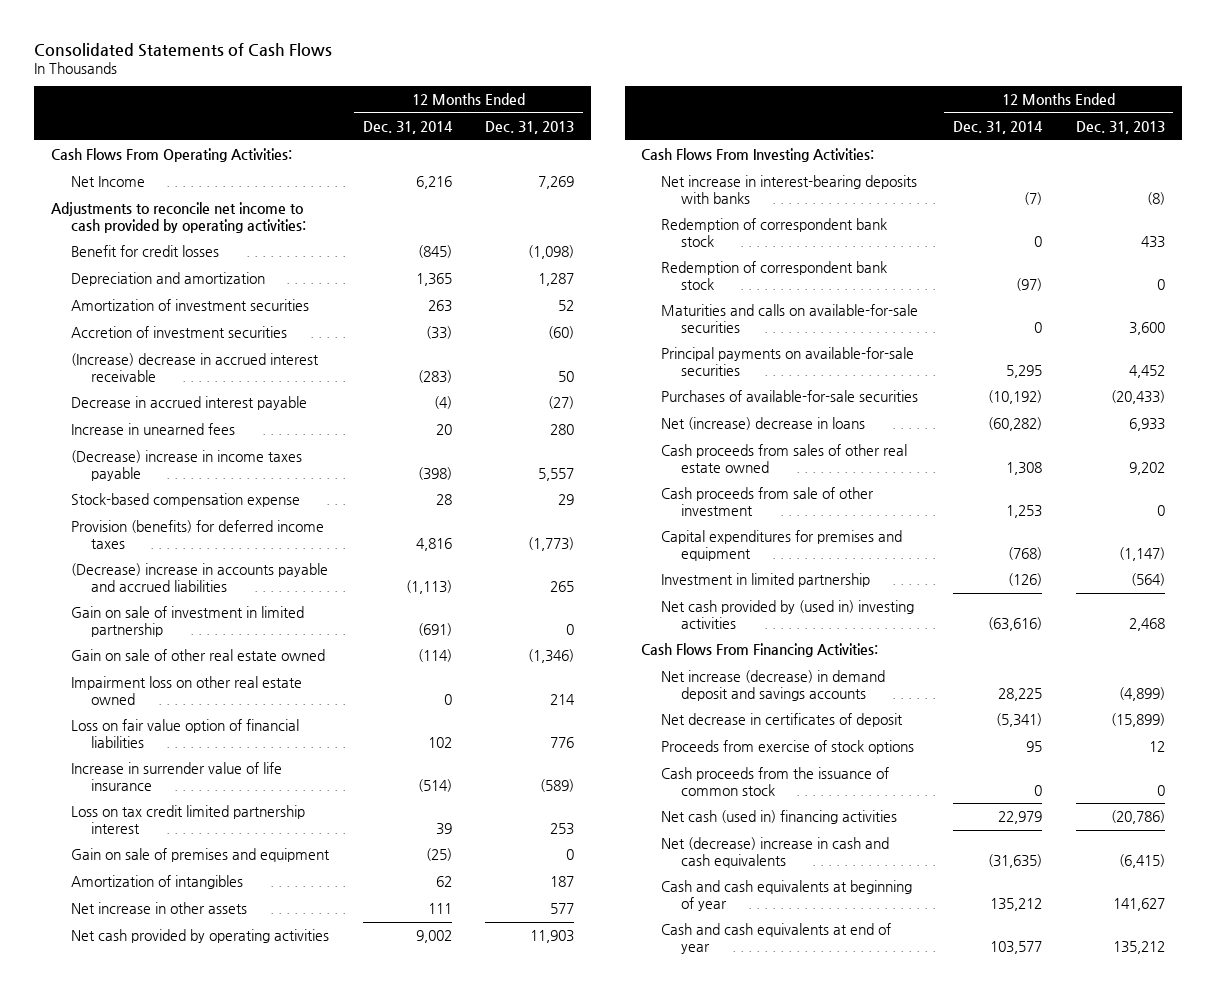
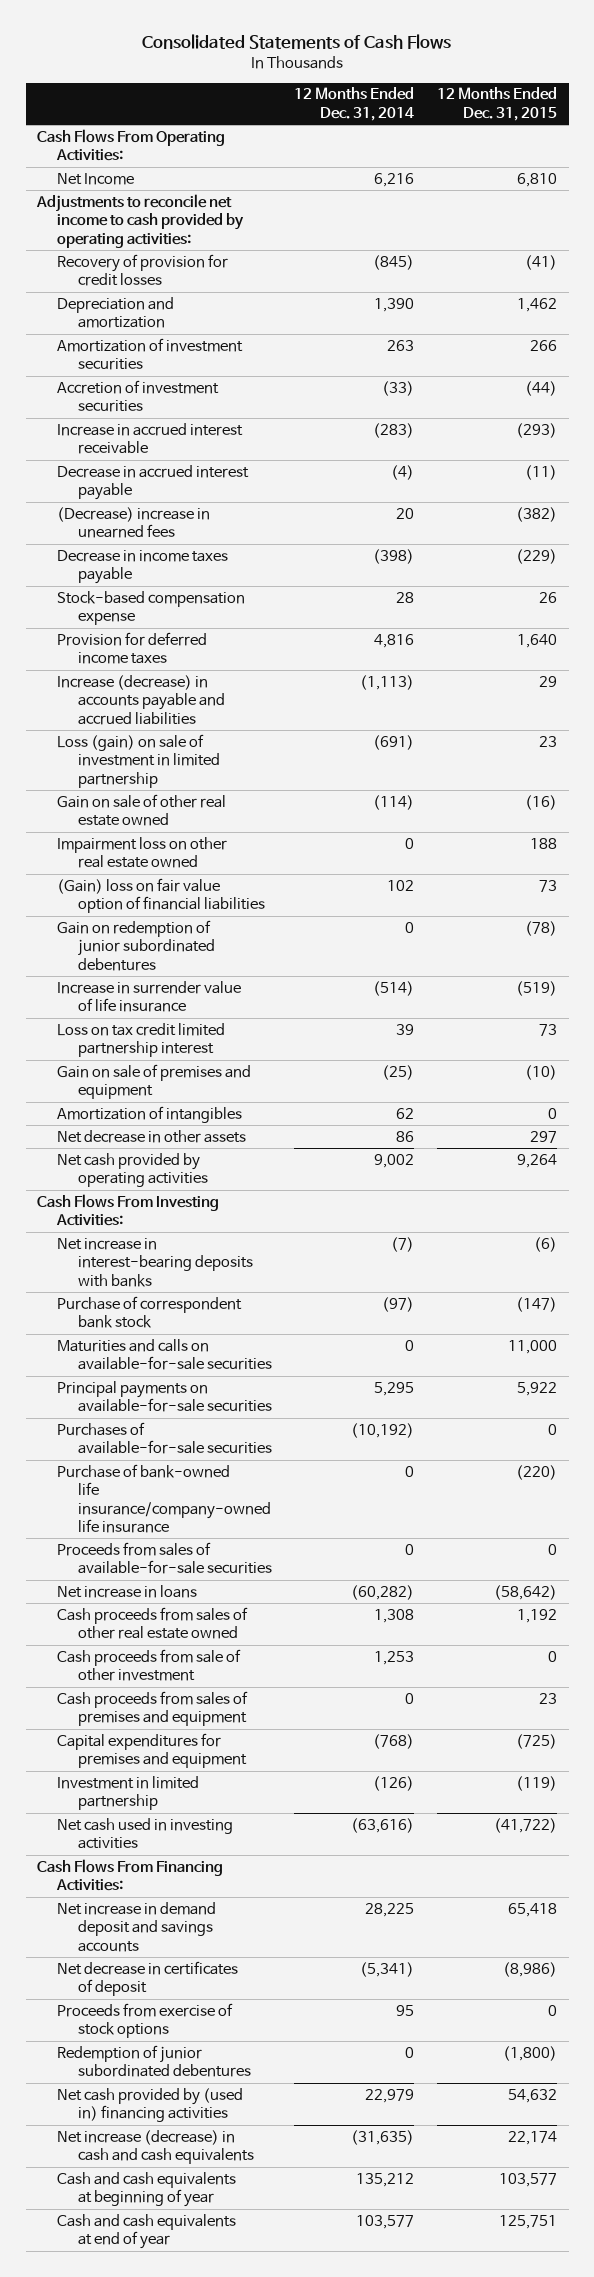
[485,120,575,134] Dec. 31, 2013 -> none
none -> [437,87,558,121] 12 Months Ended Dec. 31, 2015
[71,244,220,257] Benefit for credit losses -> [57,253,229,287] Recovery of provision for credit losses
[415,272,452,286] 1,365 -> [374,297,415,312] 1,390
[71,352,320,382] (Increase) decrease in accrued interest receivable -> [57,422,244,455] Increase in accrued interest receivable
[71,422,236,435] Increase in unearned fees -> [57,506,211,539] (Decrease) increase in unearned fees
[71,449,303,481] (Decrease) increase in income taxes payable -> [57,549,229,585] Decrease in income taxes payable
[71,519,325,549] Provision (benefits) for deferred income taxes -> [57,631,208,665] Provision for deferred income taxes
[71,562,329,592] (Decrease) increase in accounts payable and accrued liabilities -> [57,674,225,725] Increase (decrease) in accounts payable and accrued liabilities
[71,605,305,637] Gain on sale of investment in limited partnership -> [57,733,220,788] Loss (gain) on sale of investment in limited partnership
[71,718,300,748] Loss on fair value option of financial liabilities -> [57,877,265,914] (Gain) loss on fair value option of financial liabilities
none -> [57,919,215,971] Gain on redemption of junior subordinated debentures
[71,901,248,914] Net increase in other assets -> [57,1129,247,1143] Net decrease in other assets
[427,902,452,914] 111 -> [396,1130,415,1142] 86
[661,217,888,247] Redemption of correspondent bank stock -> none
[661,260,888,290] Redemption of correspondent bank stock -> [57,1295,243,1329] Purchase of correspondent bank stock
none -> [57,1463,271,1534] Purchase of bank-owned life insurance/company-owned life insurance
none -> [57,1541,272,1575] Proceeds from sales of available-for-sale securities
[661,416,866,430] Net (increase) decrease in loans -> [57,1584,198,1598] Net increase in loans
none -> [57,1690,249,1727] Cash proceeds from sales of premises and equipment
[661,599,915,629] Net cash provided by (used in) investing activities -> [57,1817,234,1850] Net cash used in investing activities
[661,669,886,701] Net increase (decrease) in demand deposit and savings accounts -> [57,1901,217,1952] Net increase in demand deposit and savings accounts
[661,766,890,796] Cash proceeds from the issuance of common stock -> none
none -> [57,2044,251,2078] Redemption of junior subordinated debentures
[661,809,898,824] Net cash (used in) financing activities -> [57,2087,244,2123] Net cash provided by (used in) financing activities
[661,836,890,868] Net (decrease) increase in cash and cash equivalents -> [57,2129,254,2165] Net increase (decrease) in cash and cash equivalents

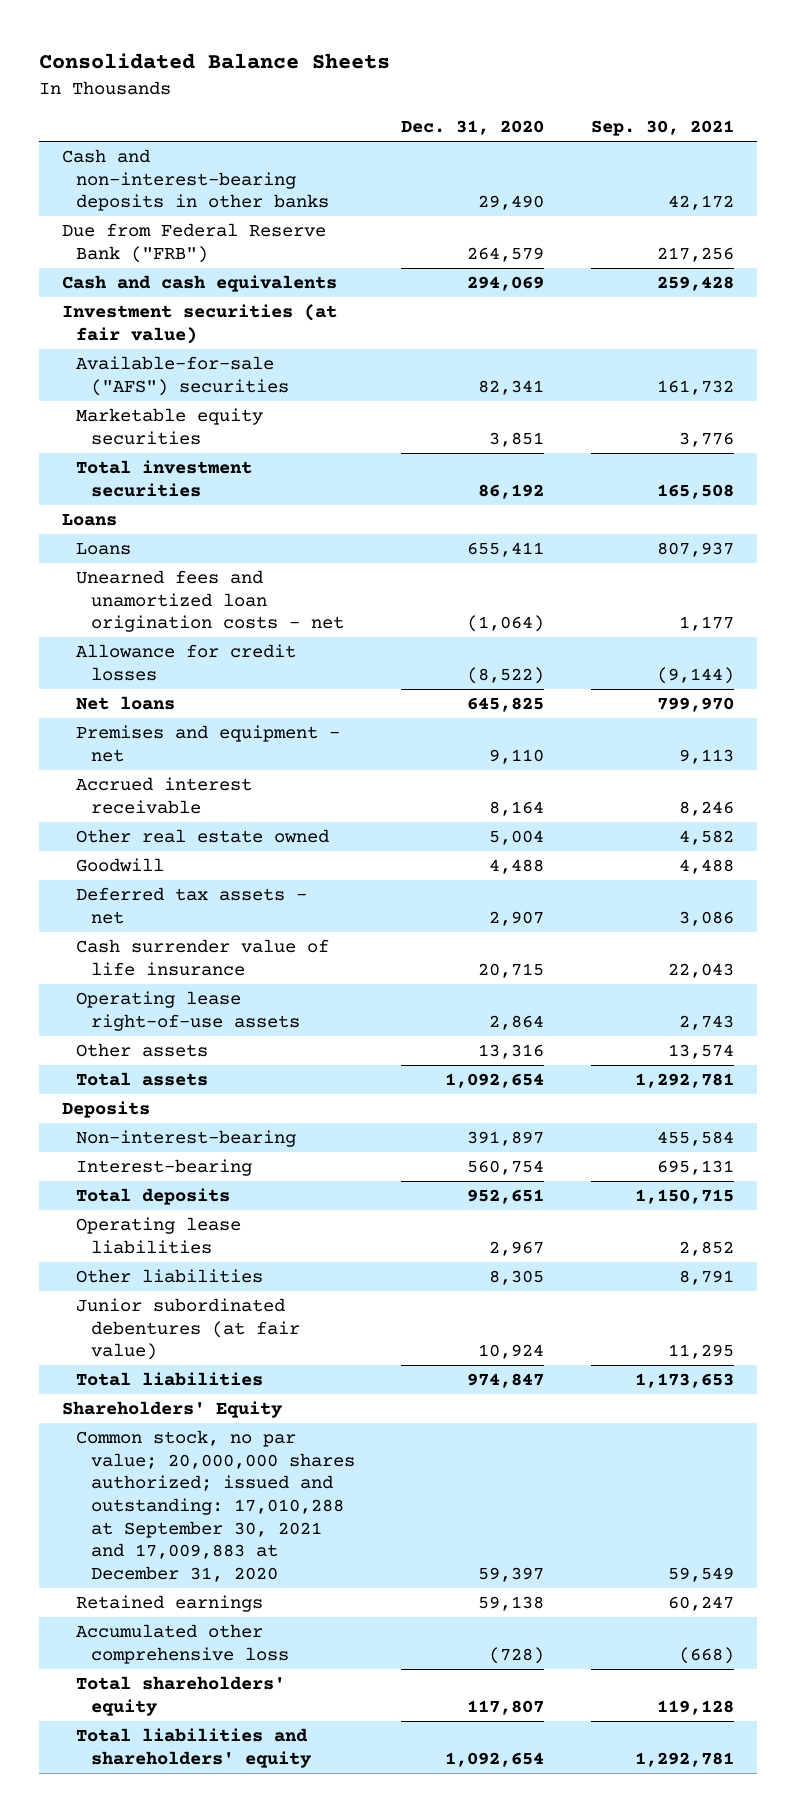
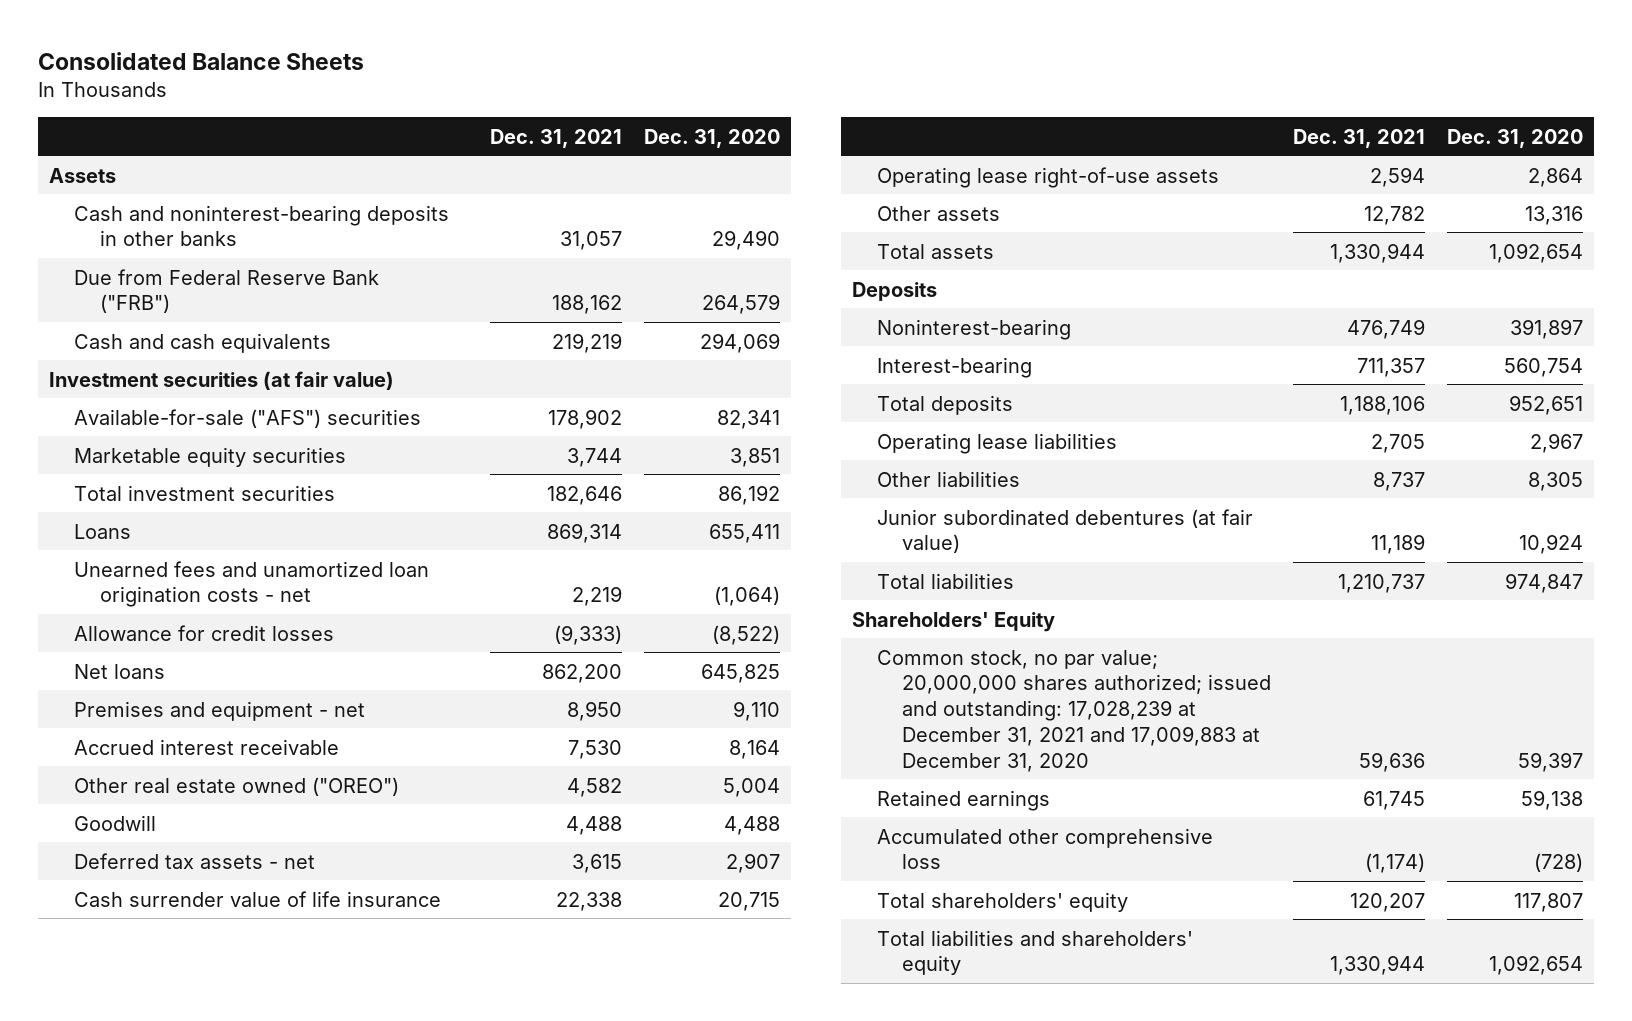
[590,120,734,137] Sep. 30, 2021 -> none
none -> [490,128,623,148] Dec. 31, 2021
none -> [49,167,117,183] Assets
[61,149,330,212] Cash and non-interest-bearing deposits in other banks -> [74,204,450,247] Cash and noninterest-bearing deposits in other banks
[61,514,117,527] Loans -> none
[76,829,330,844] Other real estate owned -> [74,776,400,796] Other real estate owned ("OREO")
[76,1130,297,1148] Non-interest-bearing -> [877,318,1072,340] Noninterest-bearing
[76,1430,356,1582] Common stock, no par value; 20,000,000 shares authorized; issued and outstanding: 17,010,288 at September 30, 2021 and 17,009,883 at December 31, 2020 -> [877,649,1272,772] Common stock, no par value; 20,000,000 shares authorized; issued and outstanding: 17,028,239 at December 31, 2021 and 17,009,883 at December 31, 2020

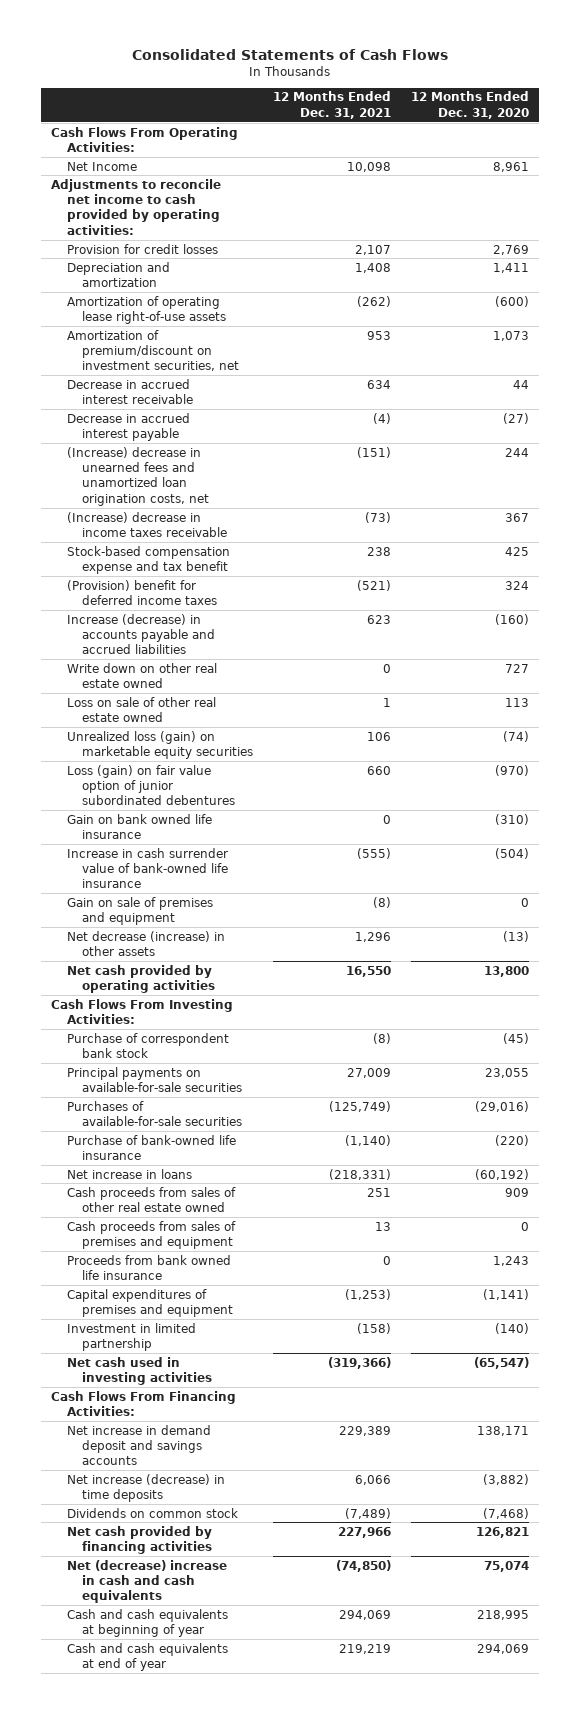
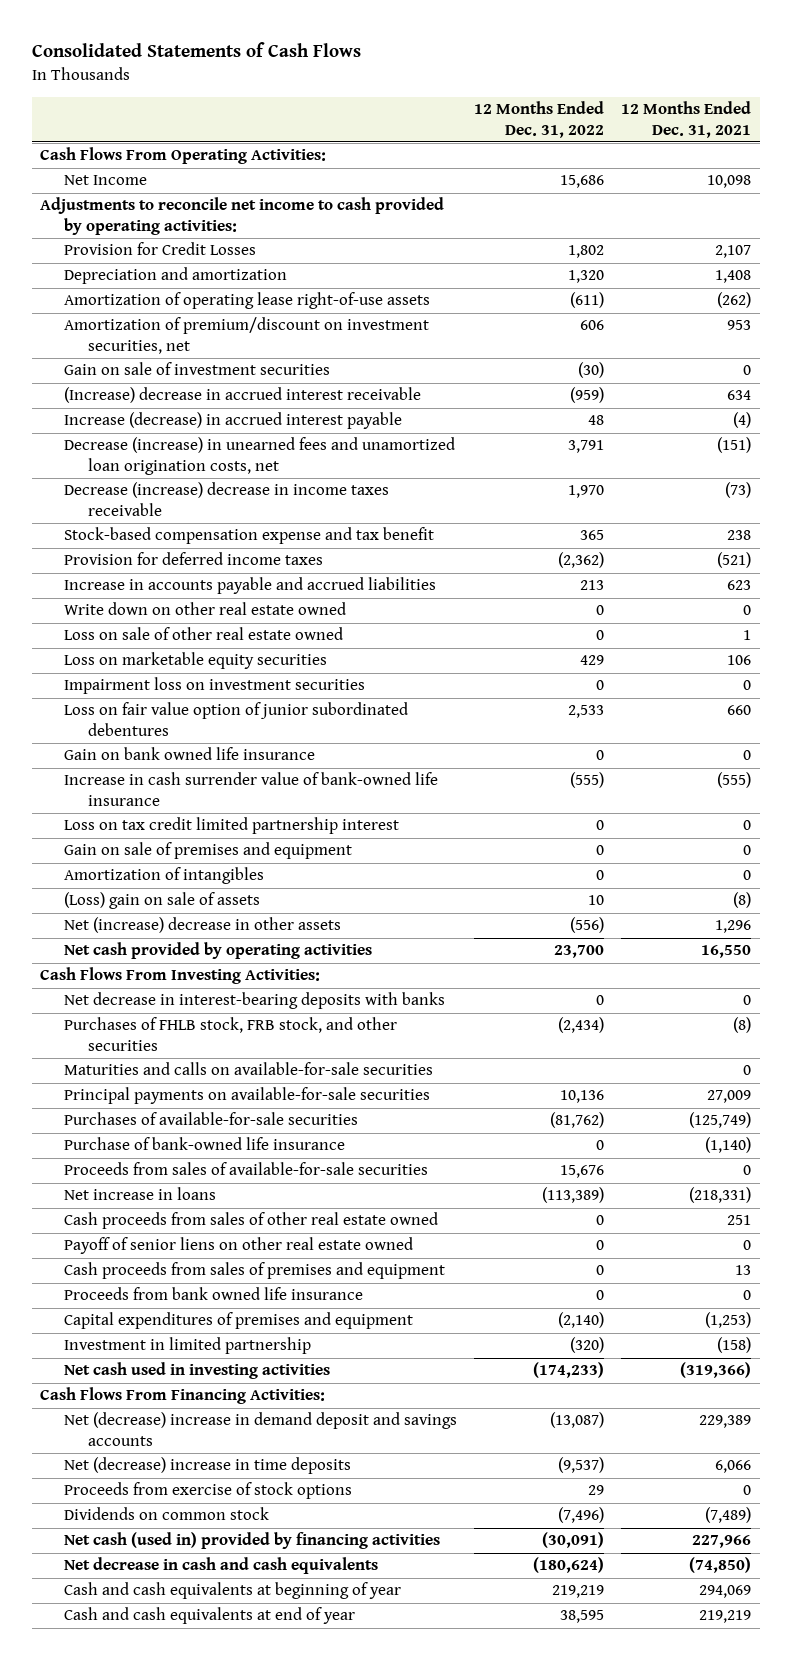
[411,91,530,119] 12 Months Ended Dec. 31, 2020 -> none
none -> [473,101,604,138] 12 Months Ended Dec. 31, 2022
[66,243,218,254] Provision for credit losses -> [63,242,256,256] Provision for Credit Losses
none -> [63,362,330,376] Gain on sale of investment securities
[66,378,194,405] Decrease in accrued interest receivable -> [63,387,421,404] (Increase) decrease in accrued interest receivable
[66,412,190,442] Decrease in accrued interest payable -> [63,412,402,430] Increase (decrease) in accrued interest payable
[66,446,210,506] (Increase) decrease in unearned fees and unamortized loan origination costs, net -> [63,437,455,475] Decrease (increase) in unearned fees and unamortized loan origination costs, net
[66,511,228,538] (Increase) decrease in income taxes receivable -> [63,482,389,516] Decrease (increase) decrease in income taxes receivable
[66,579,218,606] (Provision) benefit for deferred income taxes -> [63,552,323,566] Provision for deferred income taxes
[66,613,216,655] Increase (decrease) in accounts payable and accrued liabilities -> [63,577,436,595] Increase in accounts payable and accrued liabilities
[66,730,254,760] Unrealized loss (gain) on marketable equity securities -> [63,652,327,670] Loss on marketable equity securities
none -> [63,677,365,695] Impairment loss on investment securities
[66,764,236,806] Loss (gain) on fair value option of junior subordinated debentures -> [63,702,408,736] Loss on fair value option of junior subordinated debentures
none -> [63,817,399,835] Loss on tax credit limited partnership interest
[373,896,392,908] (8) -> [742,845,751,856] 0
none -> [63,867,264,885] Amortization of intangibles
none -> [63,892,260,910] (Loss) gain on sale of assets
[66,930,225,957] Net decrease (increase) in other assets -> [63,917,341,934] Net (increase) decrease in other assets
none -> [63,992,445,1010] Net decrease in interest-bearing deposits with banks
[66,1032,229,1059] Purchase of correspondent bank stock -> [63,1017,397,1051] Purchases of FHLB stock, FRB stock, and other securities
none -> [63,1062,433,1076] Maturities and calls on available-for-sale securities
none -> [63,1162,428,1176] Proceeds from sales of available-for-sale securities
none -> [63,1237,413,1255] Payoff of senior liens on other real estate owned
[66,1424,211,1466] Net increase in demand deposit and savings accounts -> [63,1412,457,1446] Net (decrease) increase in demand deposit and savings accounts
[66,1473,225,1503] Net increase (decrease) in time deposits -> [63,1457,351,1475] Net (decrease) increase in time deposits
none -> [63,1482,352,1500] Proceeds from exercise of stock options
[66,1525,213,1555] Net cash provided by financing activities -> [63,1532,440,1550] Net cash (used in) provided by financing activities
[66,1559,227,1604] Net (decrease) increase in cash and cash equivalents -> [63,1557,378,1575] Net decrease in cash and cash equivalents

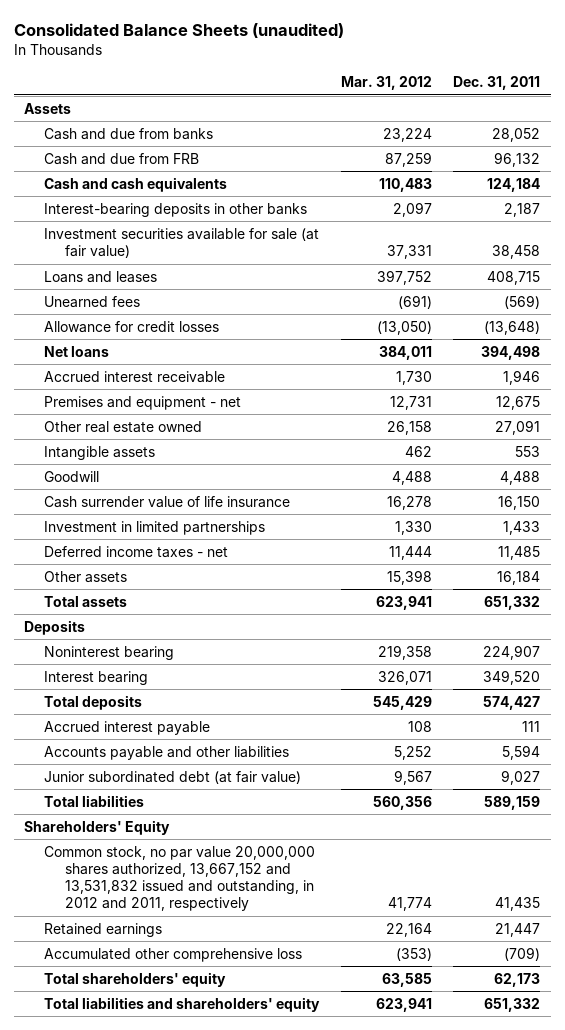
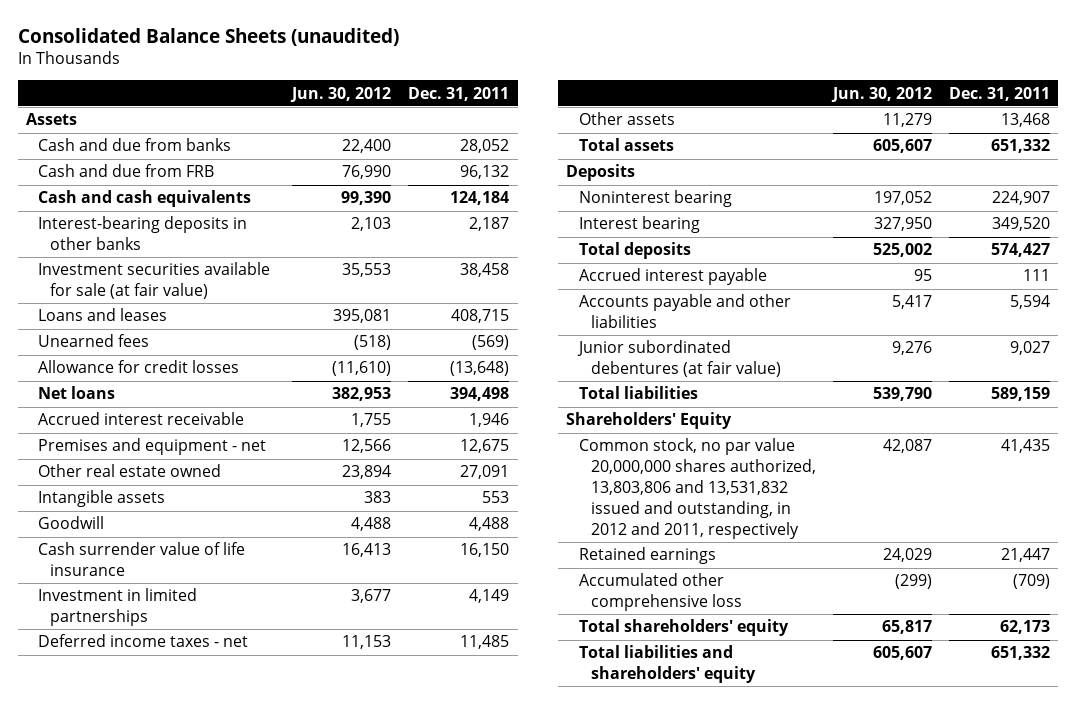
[340,76,432,91] Mar. 31, 2012 -> none
none -> [290,86,392,102] Jun. 30, 2012
[503,520,541,535] 1,433 -> [469,589,510,604] 4,149
[497,570,541,585] 16,184 -> [1000,113,1050,128] 13,468
[44,770,302,784] Junior subordinated debt (at fair value) -> [576,340,781,378] Junior subordinated debentures (at fair value)
[44,845,316,912] Common stock, no par value 20,000,000 shares authorized, 13,667,152 and 13,531,832 issued and outstanding, in 2012 and 2011, respectively -> [578,438,816,539] Common stock, no par value 20,000,000 shares authorized, 13,803,806 and 13,531,832 issued and outstanding, in 2012 and 2011, respectively

